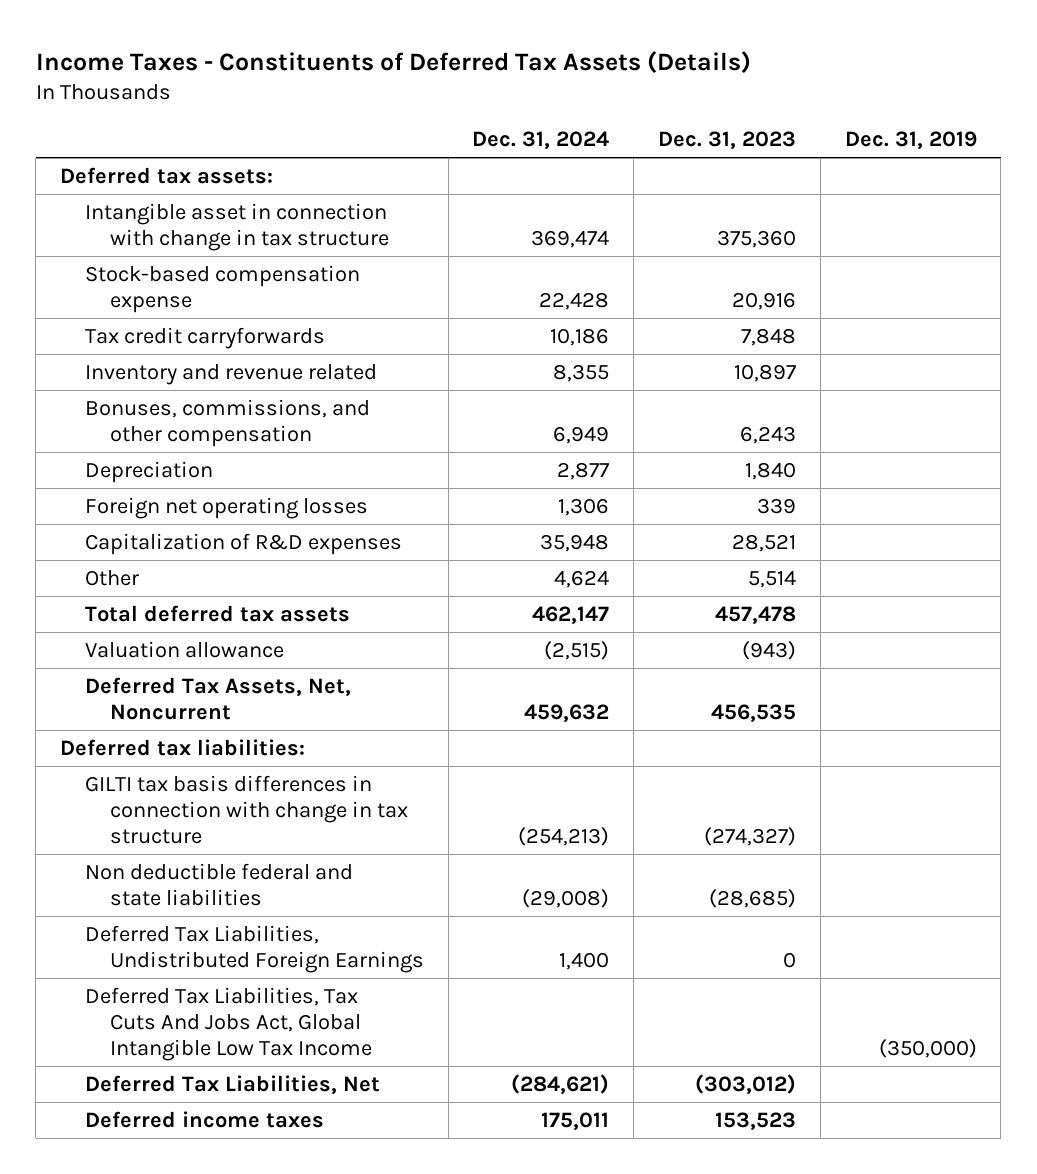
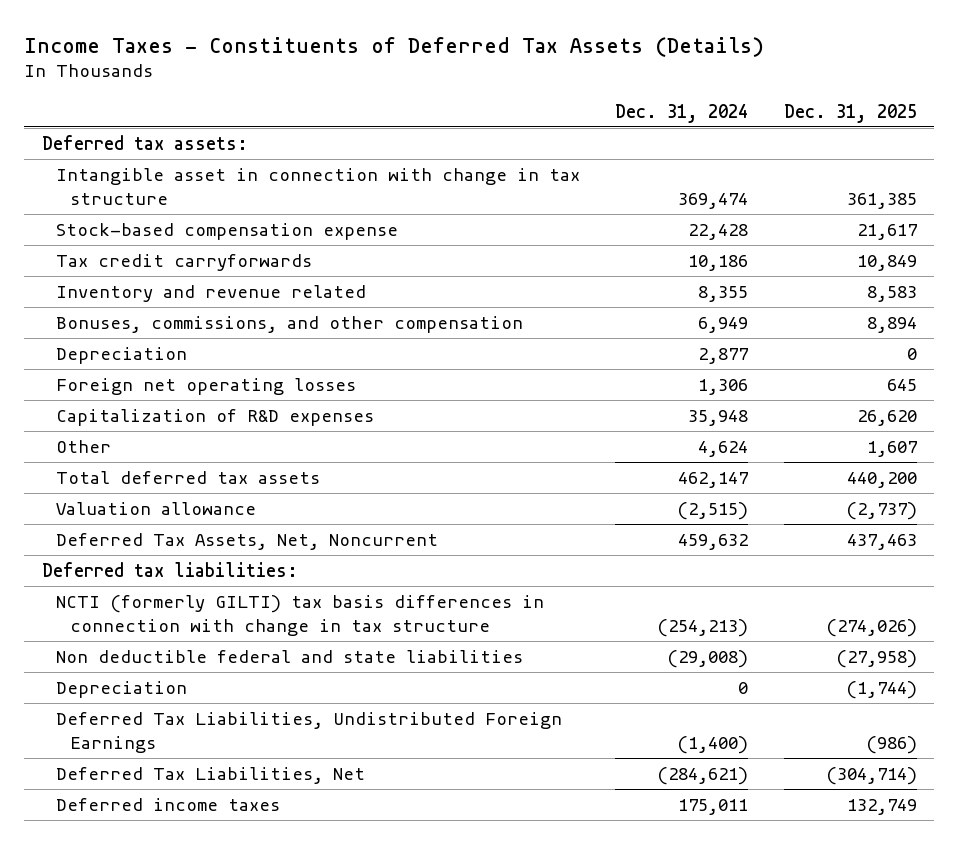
[658,130,797,149] Dec. 31, 2023 -> none
[844,130,977,149] Dec. 31, 2019 -> none
none -> [783,103,917,123] Dec. 31, 2025
[84,774,408,844] GILTI tax basis differences in connection with change in tax structure -> [55,594,544,636] NCTI (formerly GILTI) tax basis differences in connection with change in tax structure
[84,986,372,1061] Deferred Tax Liabilities, Tax Cuts And Jobs Act, Global Intangible Low Tax Income -> none
none -> [55,680,187,698] Depreciation
[559,951,610,970] 1,400 -> [677,735,749,754] (1,400)

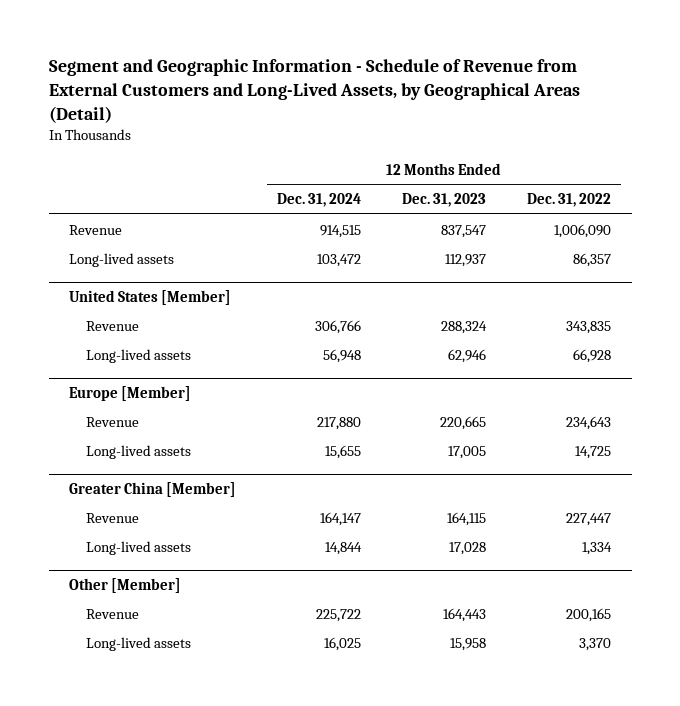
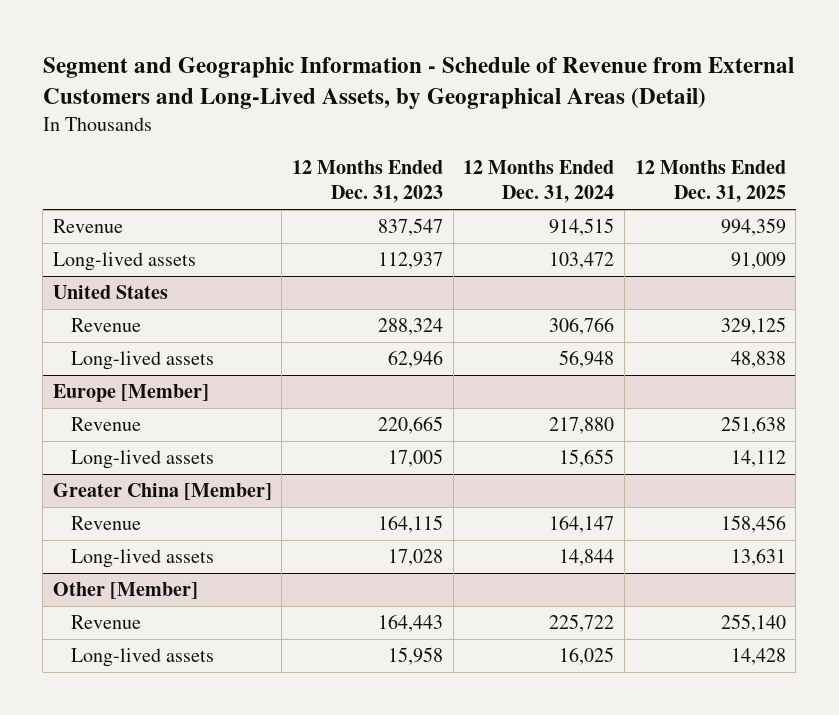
[527,193,612,208] Dec. 31, 2022 -> none
none -> [634,159,786,204] 12 Months Ended Dec. 31, 2025
[69,289,232,305] United States [Member] -> [52,285,168,300] United States

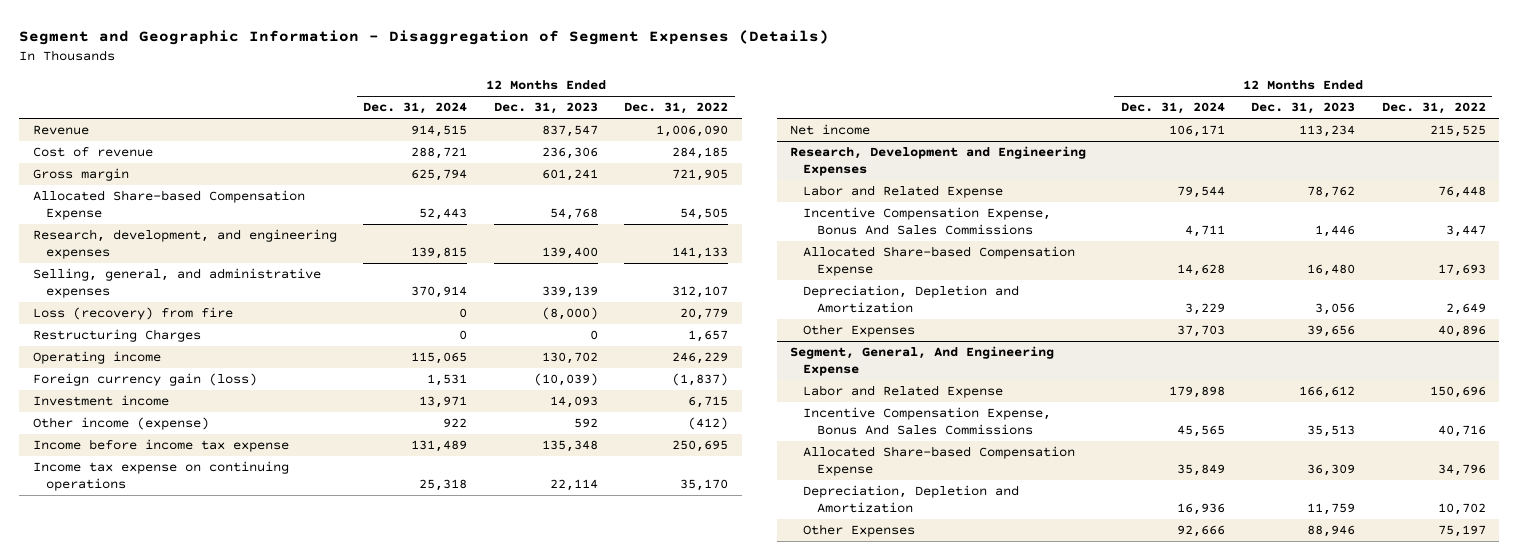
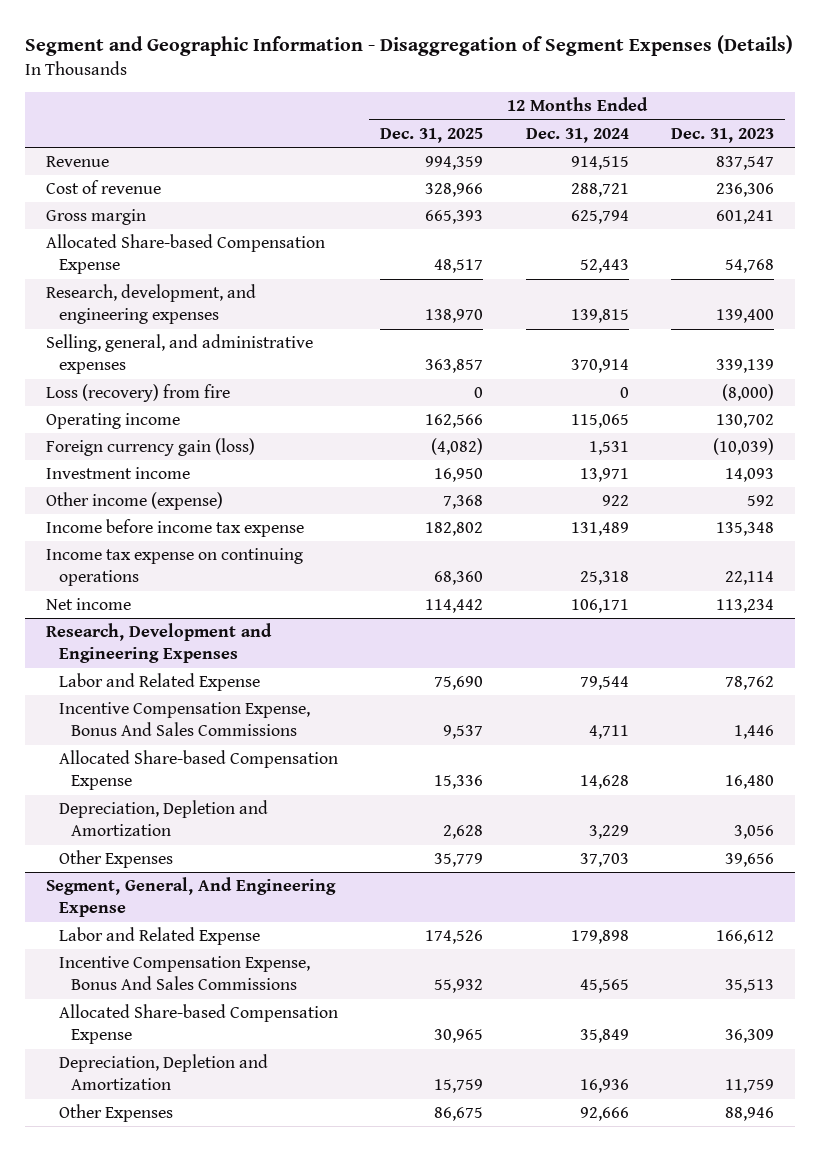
[624,102,729,115] Dec. 31, 2022 -> none
none -> [380,127,484,143] Dec. 31, 2025
[32,329,201,343] Restructuring Charges -> none

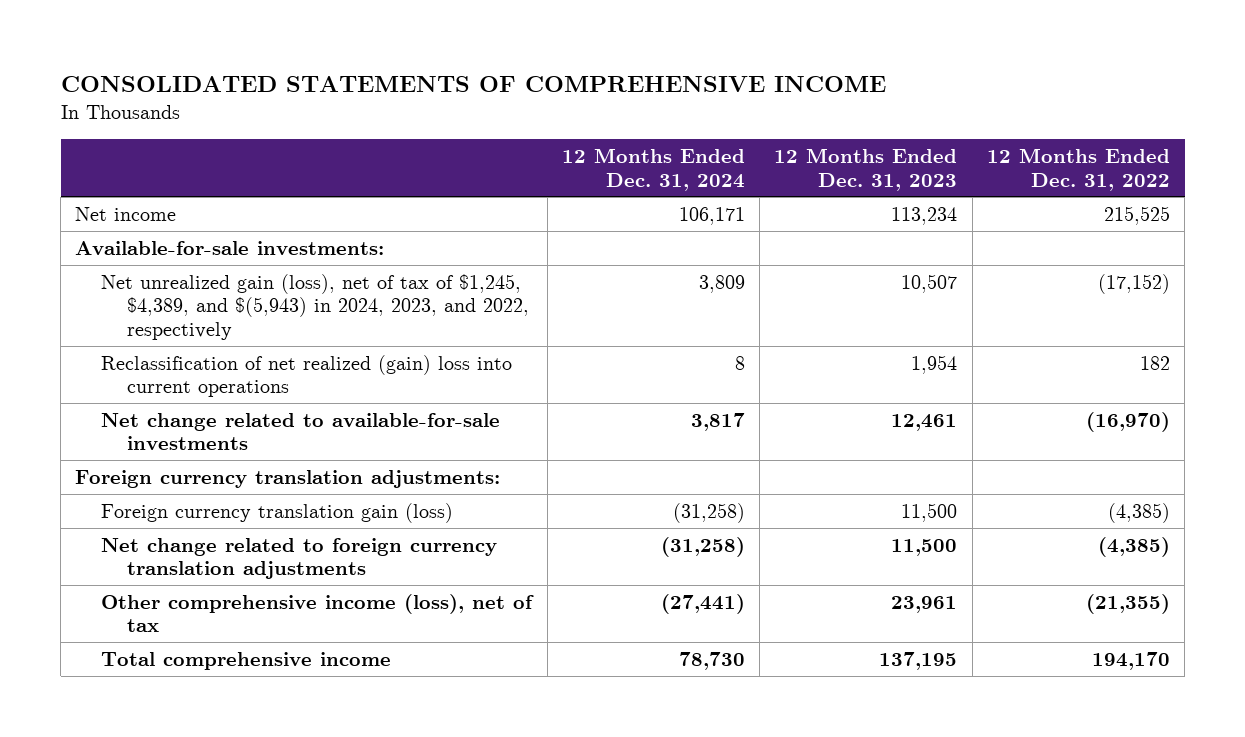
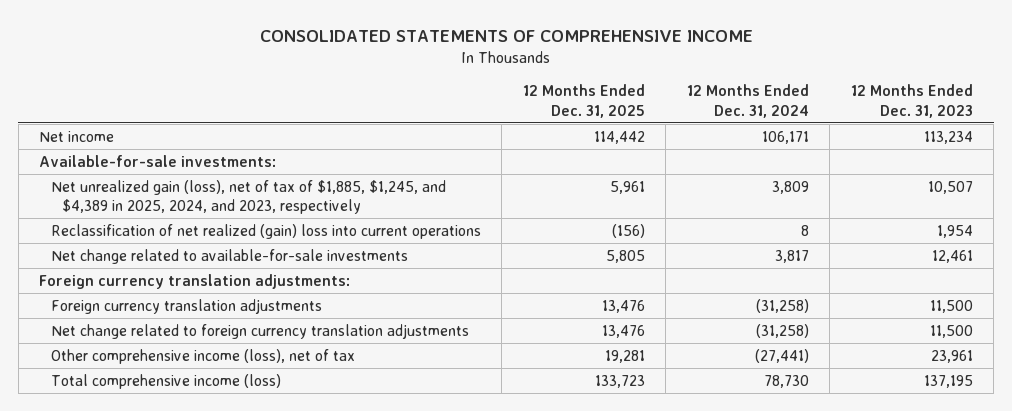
[986,147,1170,191] 12 Months Ended Dec. 31, 2022 -> none
none -> [522,84,645,118] 12 Months Ended Dec. 31, 2025
[101,273,530,341] Net unrealized gain (loss), net of tax of $1,245, $4,389, and $(5,943) in 2024, 2023, and 2022, respectively -> [50,179,446,214] Net unrealized gain (loss), net of tax of $1,885, $1,245, and $4,389 in 2025, 2024, and 2023, respectively
[101,502,454,523] Foreign currency translation gain (loss) -> [50,298,322,314] Foreign currency translation adjustments
[101,651,392,670] Total comprehensive income -> [50,373,281,389] Total comprehensive income (loss)

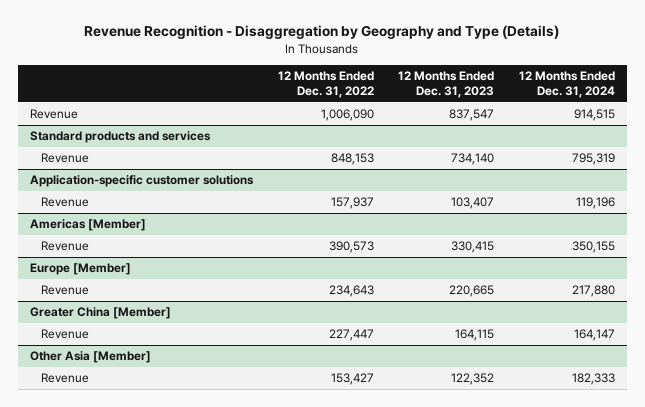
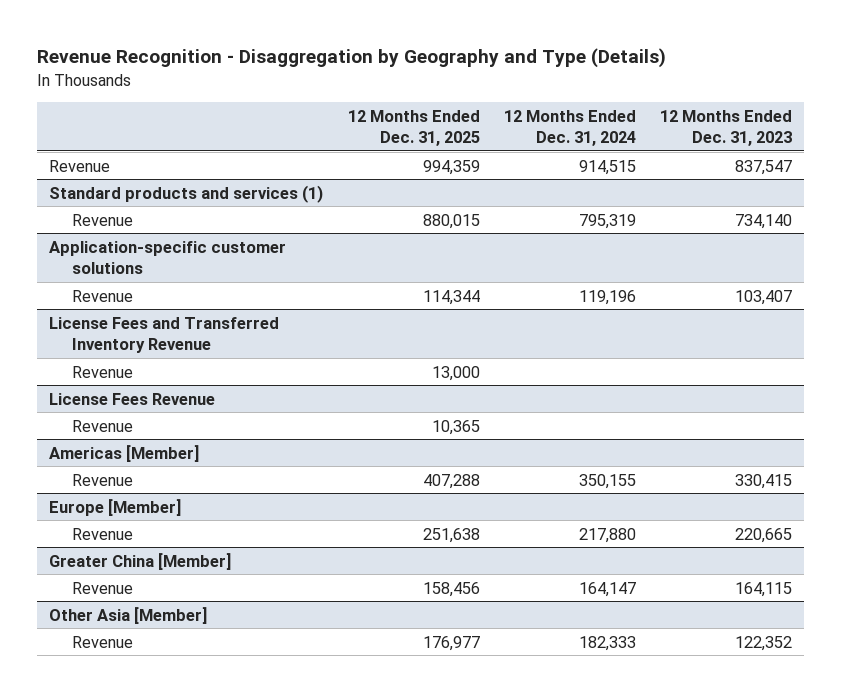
[277,70,374,98] 12 Months Ended Dec. 31, 2022 -> none
none -> [347,109,480,146] 12 Months Ended Dec. 31, 2025
[30,131,212,144] Standard products and services -> [49,184,324,203] Standard products and services (1)
none -> [49,316,280,353] License Fees and Transferred Inventory Revenue
none -> [72,365,134,378] Revenue
none -> [49,392,216,405] License Fees Revenue
none -> [72,419,134,432] Revenue

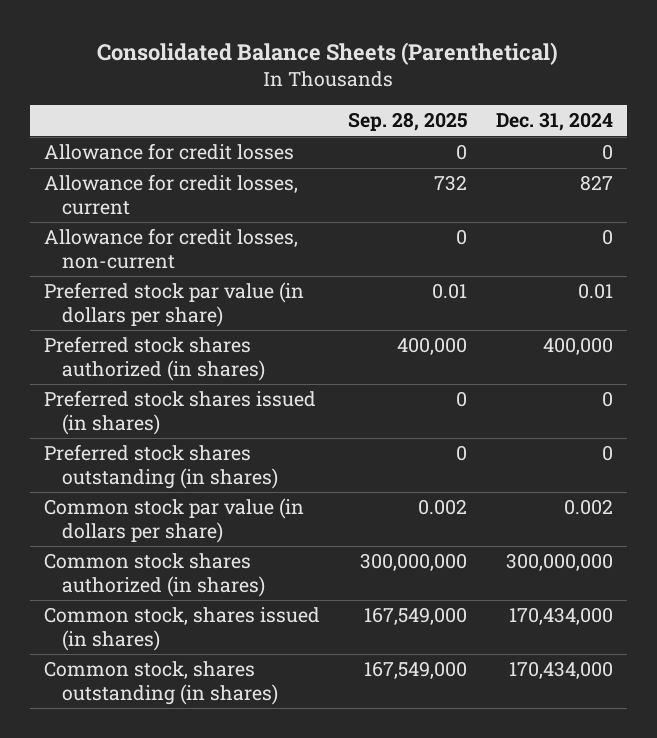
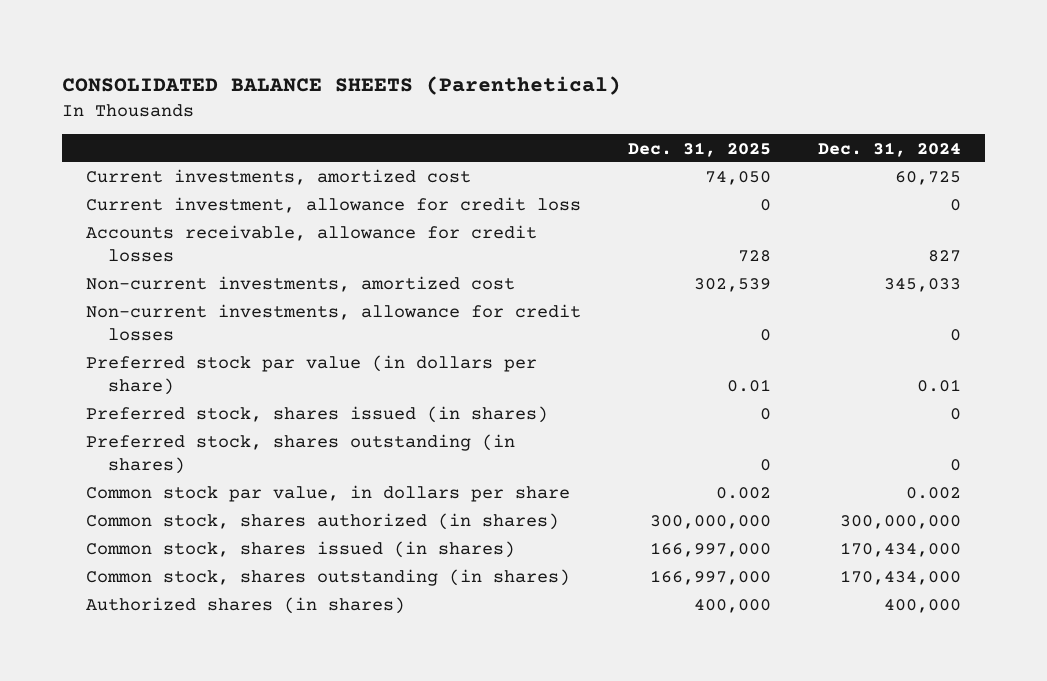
[97,41,559,65] Consolidated Balance Sheets (Parenthetical) -> [61,75,621,95] CONSOLIDATED BALANCE SHEETS (Parenthetical)
[348,112,468,132] Sep. 28, 2025 -> none
none -> [627,141,771,157] Dec. 31, 2025
none -> [85,169,471,186] Current investments, amortized cost
[43,143,294,161] Allowance for credit losses -> [85,197,581,214] Current investment, allowance for credit loss
[43,174,298,215] Allowance for credit losses, current -> [85,225,537,263] Accounts receivable, allowance for credit losses
none -> [85,276,515,293] Non-current investments, amortized cost
[43,228,298,269] Allowance for credit losses, non-current -> [85,304,581,342] Non-current investments, allowance for credit losses
[43,336,266,381] Preferred stock shares authorized (in shares) -> none
[43,390,316,435] Preferred stock shares issued (in shares) -> [85,406,548,424] Preferred stock, shares issued (in shares)
[43,444,279,489] Preferred stock shares outstanding (in shares) -> [85,434,515,475] Preferred stock, shares outstanding (in shares)
[43,498,304,543] Common stock par value (in dollars per share) -> [85,485,570,503] Common stock par value, in dollars per share
[43,553,266,597] Common stock shares authorized (in shares) -> [85,513,559,531] Common stock, shares authorized (in shares)
none -> [85,597,405,615] Authorized shares (in shares)

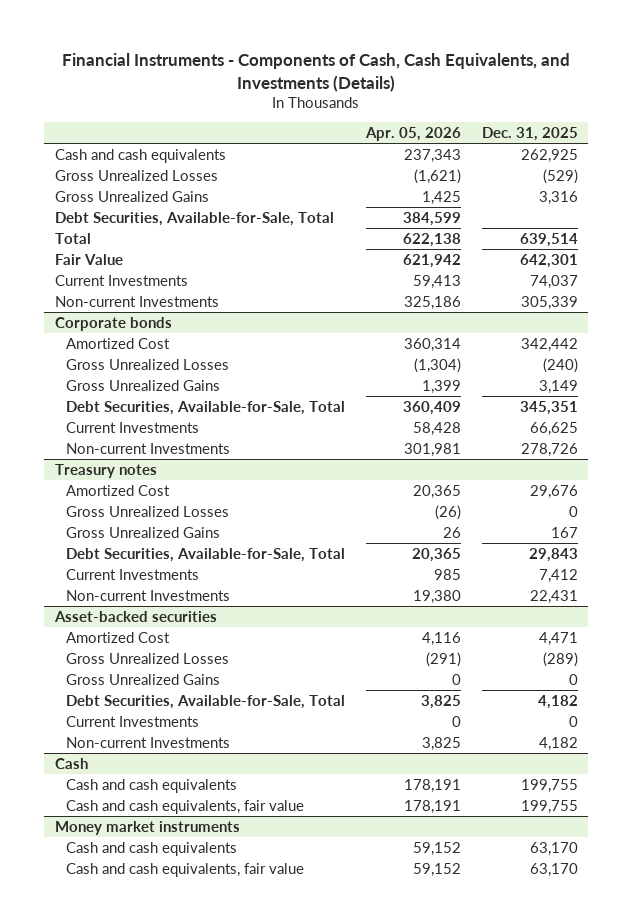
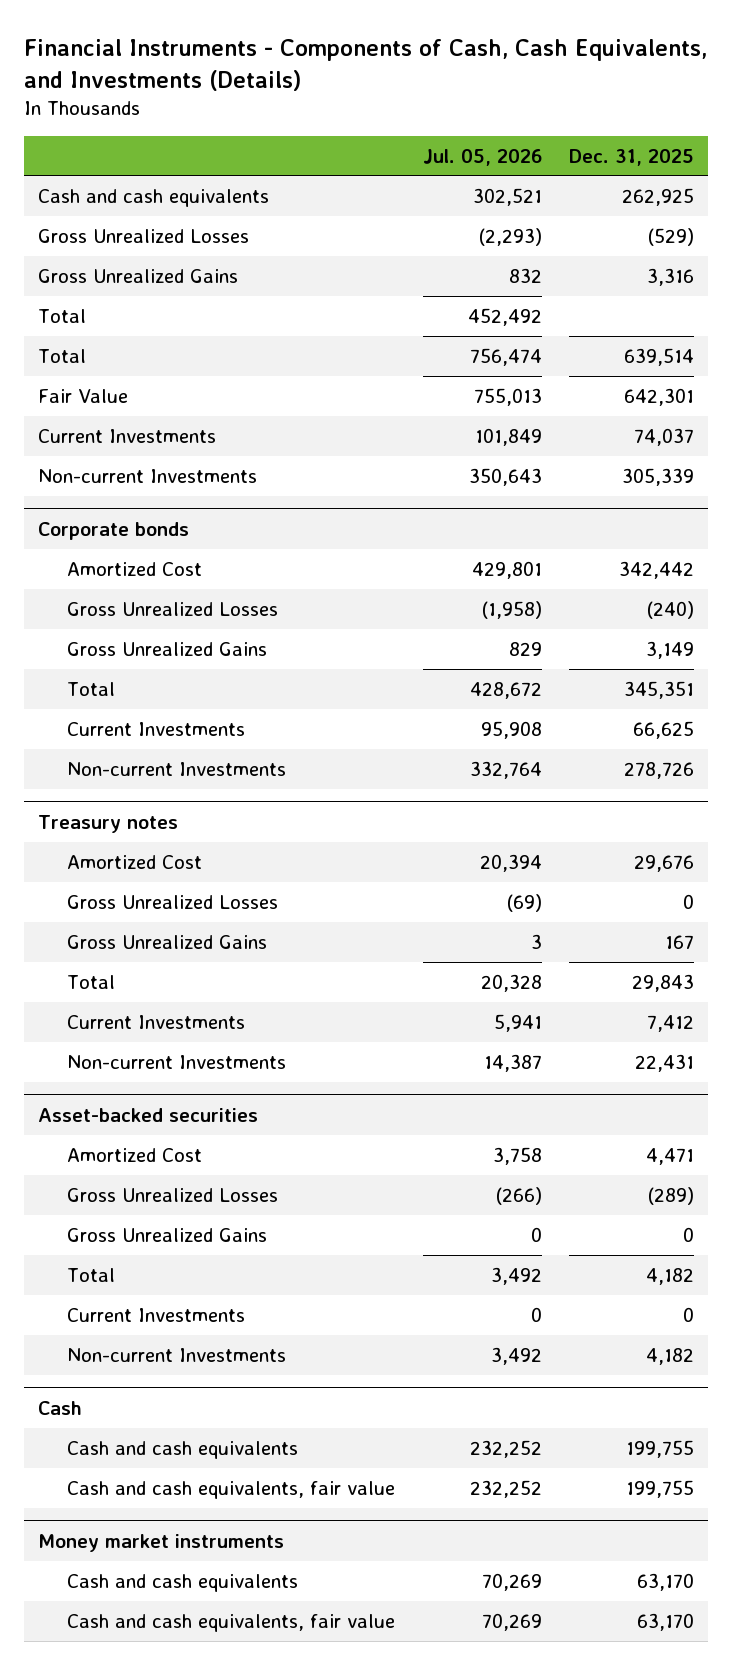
[364,126,461,141] Apr. 05, 2026 -> none
none -> [422,148,542,166] Jul. 05, 2026
[54,211,334,226] Debt Securities, Available-for-Sale, Total -> [37,308,86,323] Total
[66,400,346,415] Debt Securities, Available-for-Sale, Total -> [67,681,116,696] Total
[66,547,346,562] Debt Securities, Available-for-Sale, Total -> [67,974,116,989] Total
[66,694,346,709] Debt Securities, Available-for-Sale, Total -> [67,1267,116,1282] Total

